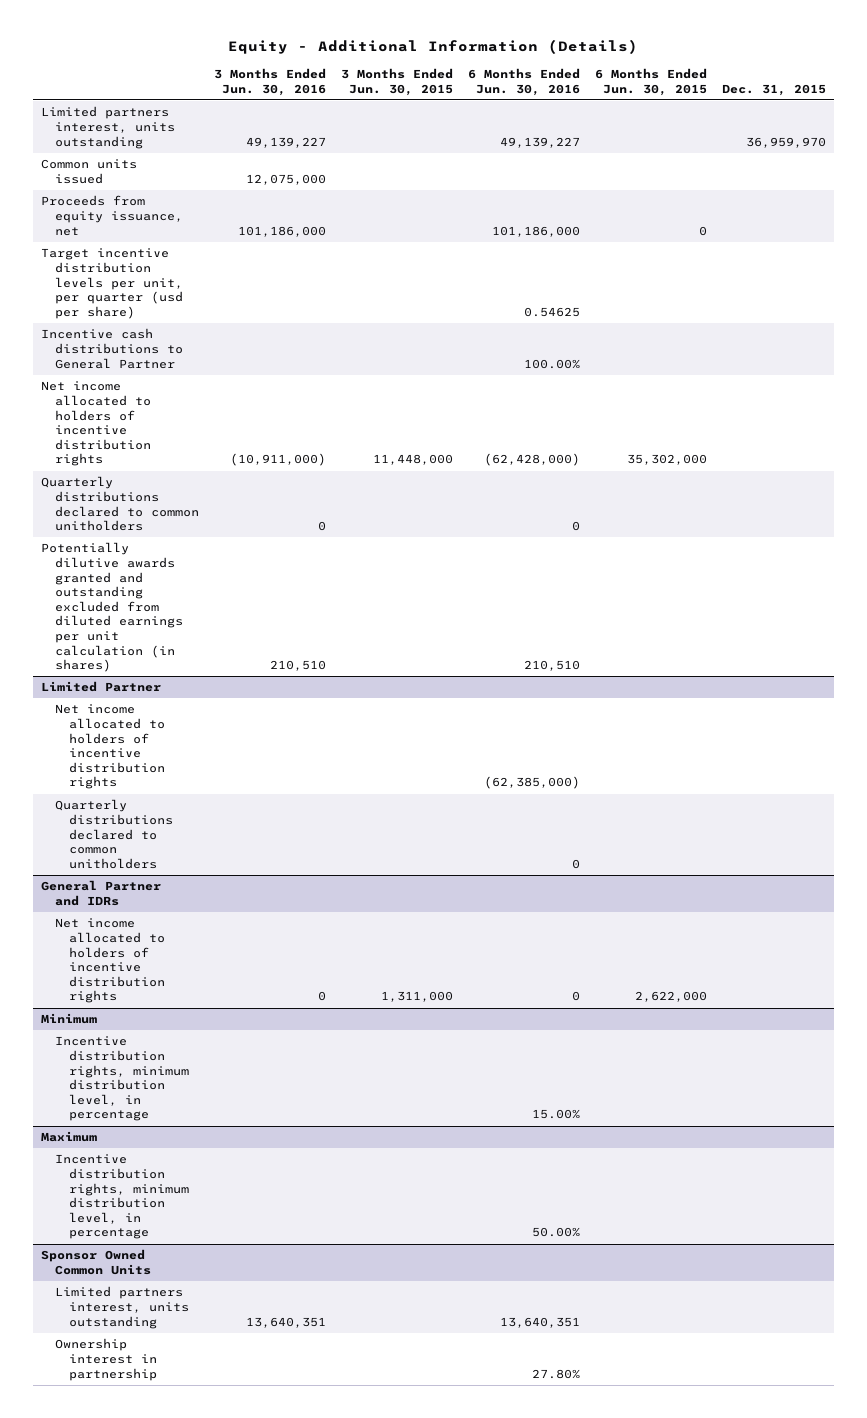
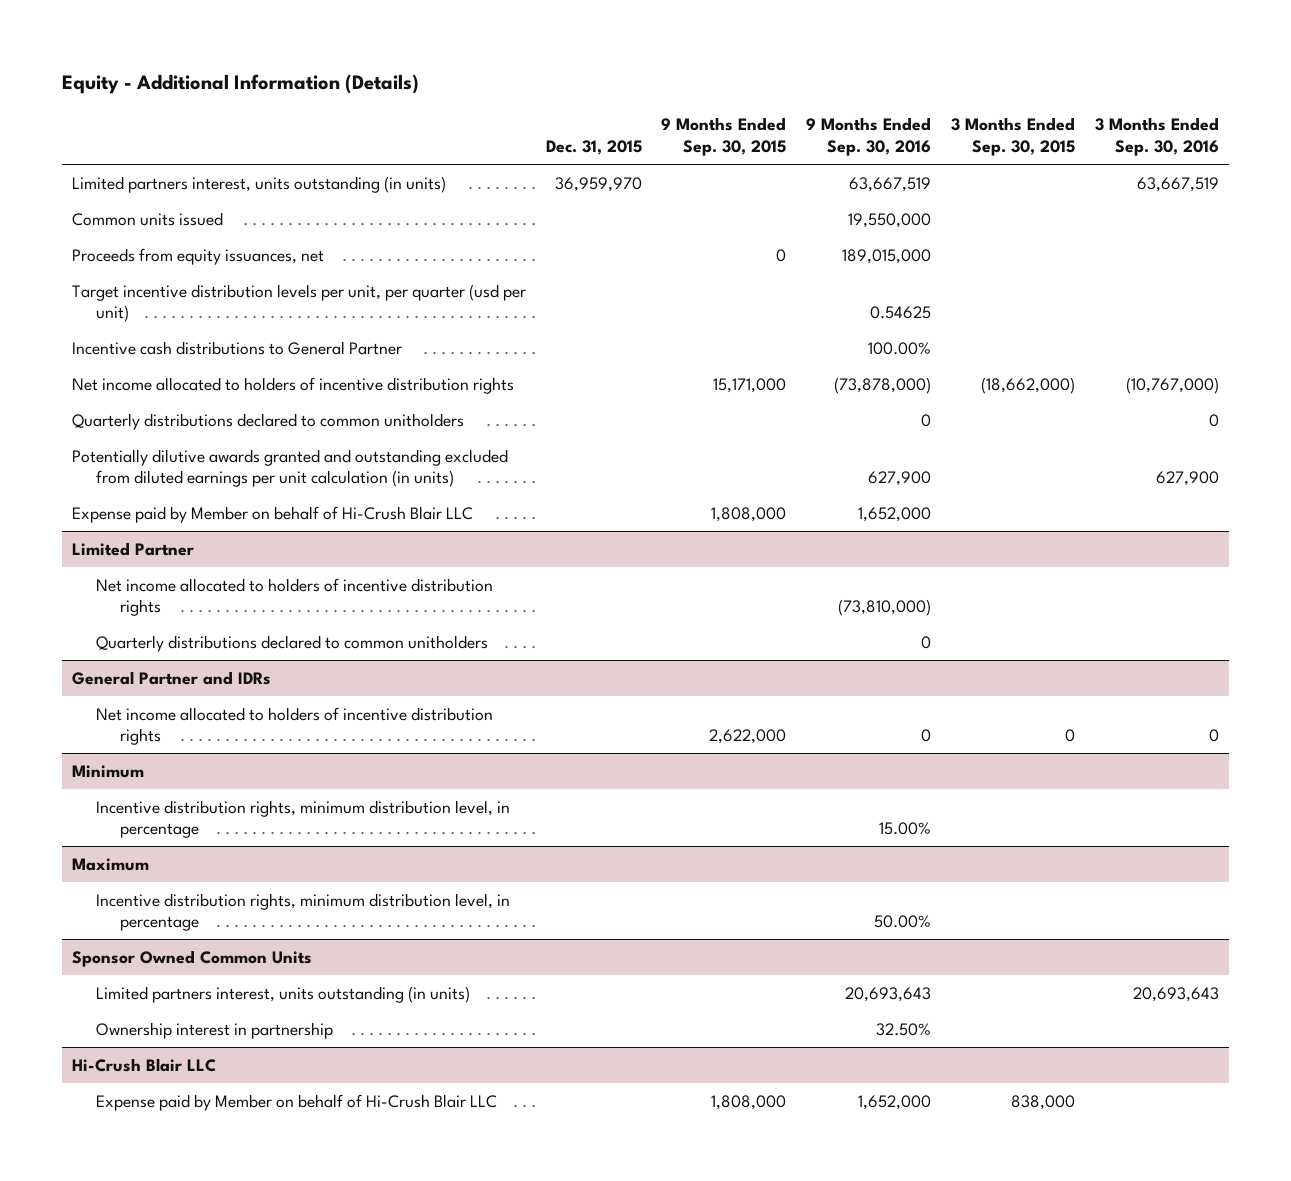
[214,67,327,96] 3 Months Ended Jun. 30, 2016 -> none
[341,67,454,96] 3 Months Ended Jun. 30, 2015 -> none
[468,67,581,96] 6 Months Ended Jun. 30, 2016 -> none
[595,67,708,96] 6 Months Ended Jun. 30, 2015 -> none
none -> [661,117,787,157] 9 Months Ended Sep. 30, 2015
none -> [806,117,932,157] 9 Months Ended Sep. 30, 2016
none -> [951,117,1076,157] 3 Months Ended Sep. 30, 2015
none -> [1094,117,1219,157] 3 Months Ended Sep. 30, 2016
[40,106,175,149] Limited partners interest, units outstanding -> [71,175,446,193] Limited partners interest, units outstanding (in units)
[40,195,183,236] Proceeds from equity issuance, net -> [71,247,324,265] Proceeds from equity issuances, net
[40,248,183,319] Target incentive distribution levels per unit, per quarter (usd per share) -> [71,283,526,323] Target incentive distribution levels per unit, per quarter (usd per unit)
[40,542,183,673] Potentially dilutive awards granted and outstanding excluded from diluted earnings per unit calculation (in shares) -> [71,448,508,488] Potentially dilutive awards granted and outstanding excluded from diluted earnings per unit calculation (in units)
none -> [71,505,473,523] Expense paid by Member on behalf of Hi-Crush Blair LLC
[54,1286,190,1329] Limited partners interest, units outstanding -> [96,985,471,1003] Limited partners interest, units outstanding (in units)
none -> [71,1057,216,1072] Hi-Crush Blair LLC
none -> [96,1093,498,1111] Expense paid by Member on behalf of Hi-Crush Blair LLC

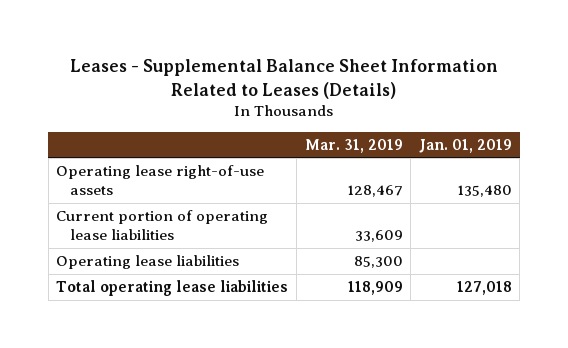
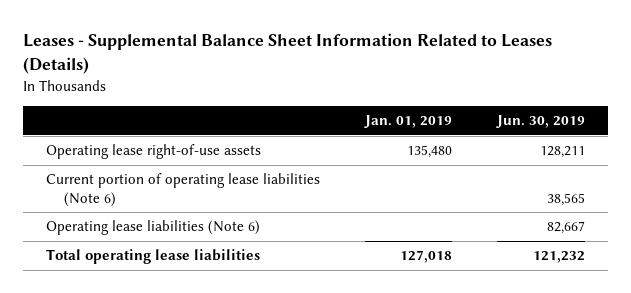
[304,138,403,153] Mar. 31, 2019 -> none
none -> [496,115,586,129] Jun. 30, 2019
[56,210,269,241] Current portion of operating lease liabilities -> [45,173,320,207] Current portion of operating lease liabilities (Note 6)
[56,255,240,270] Operating lease liabilities -> [45,220,260,236] Operating lease liabilities (Note 6)

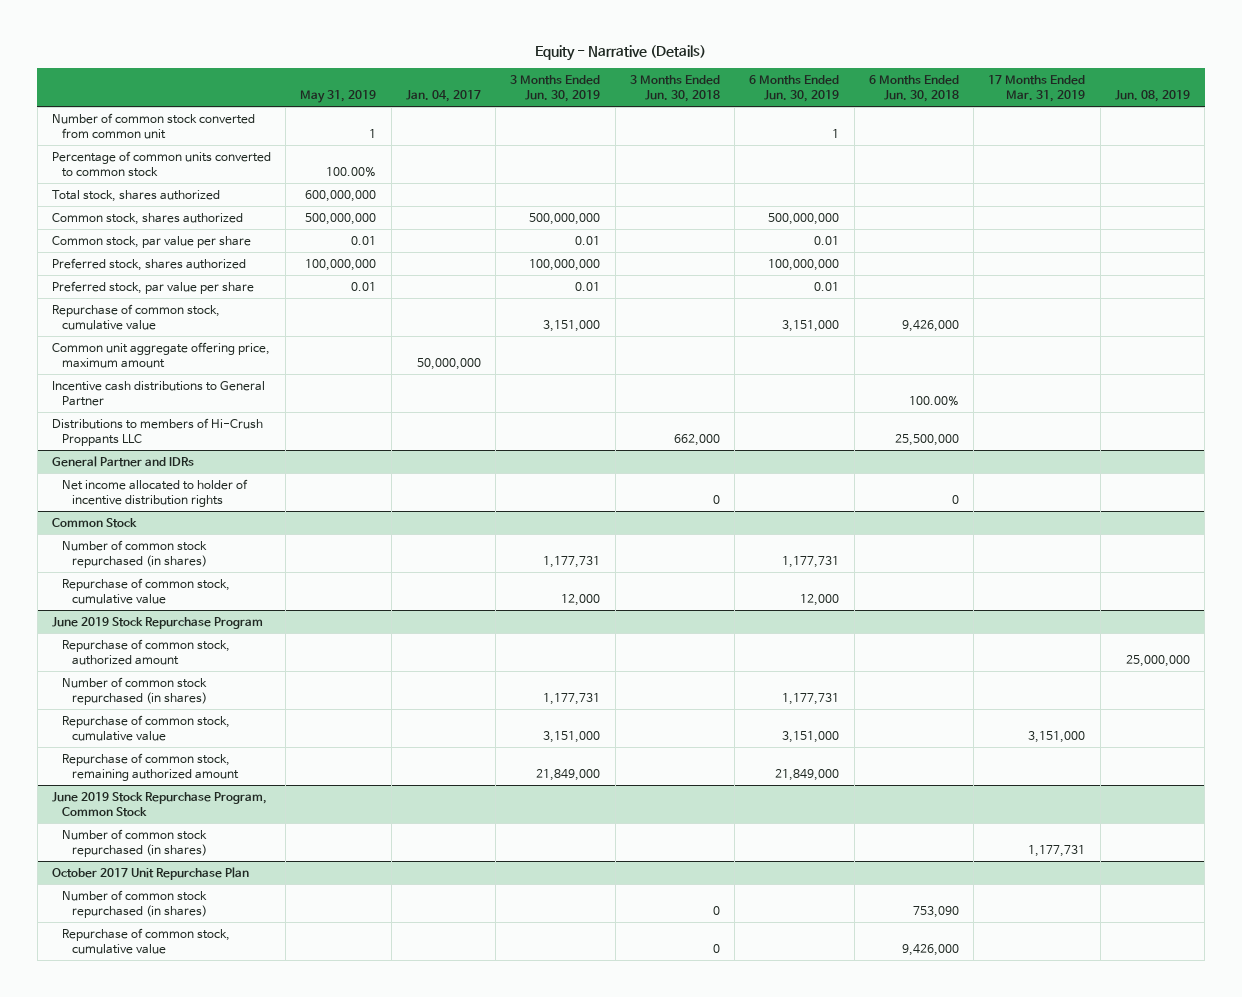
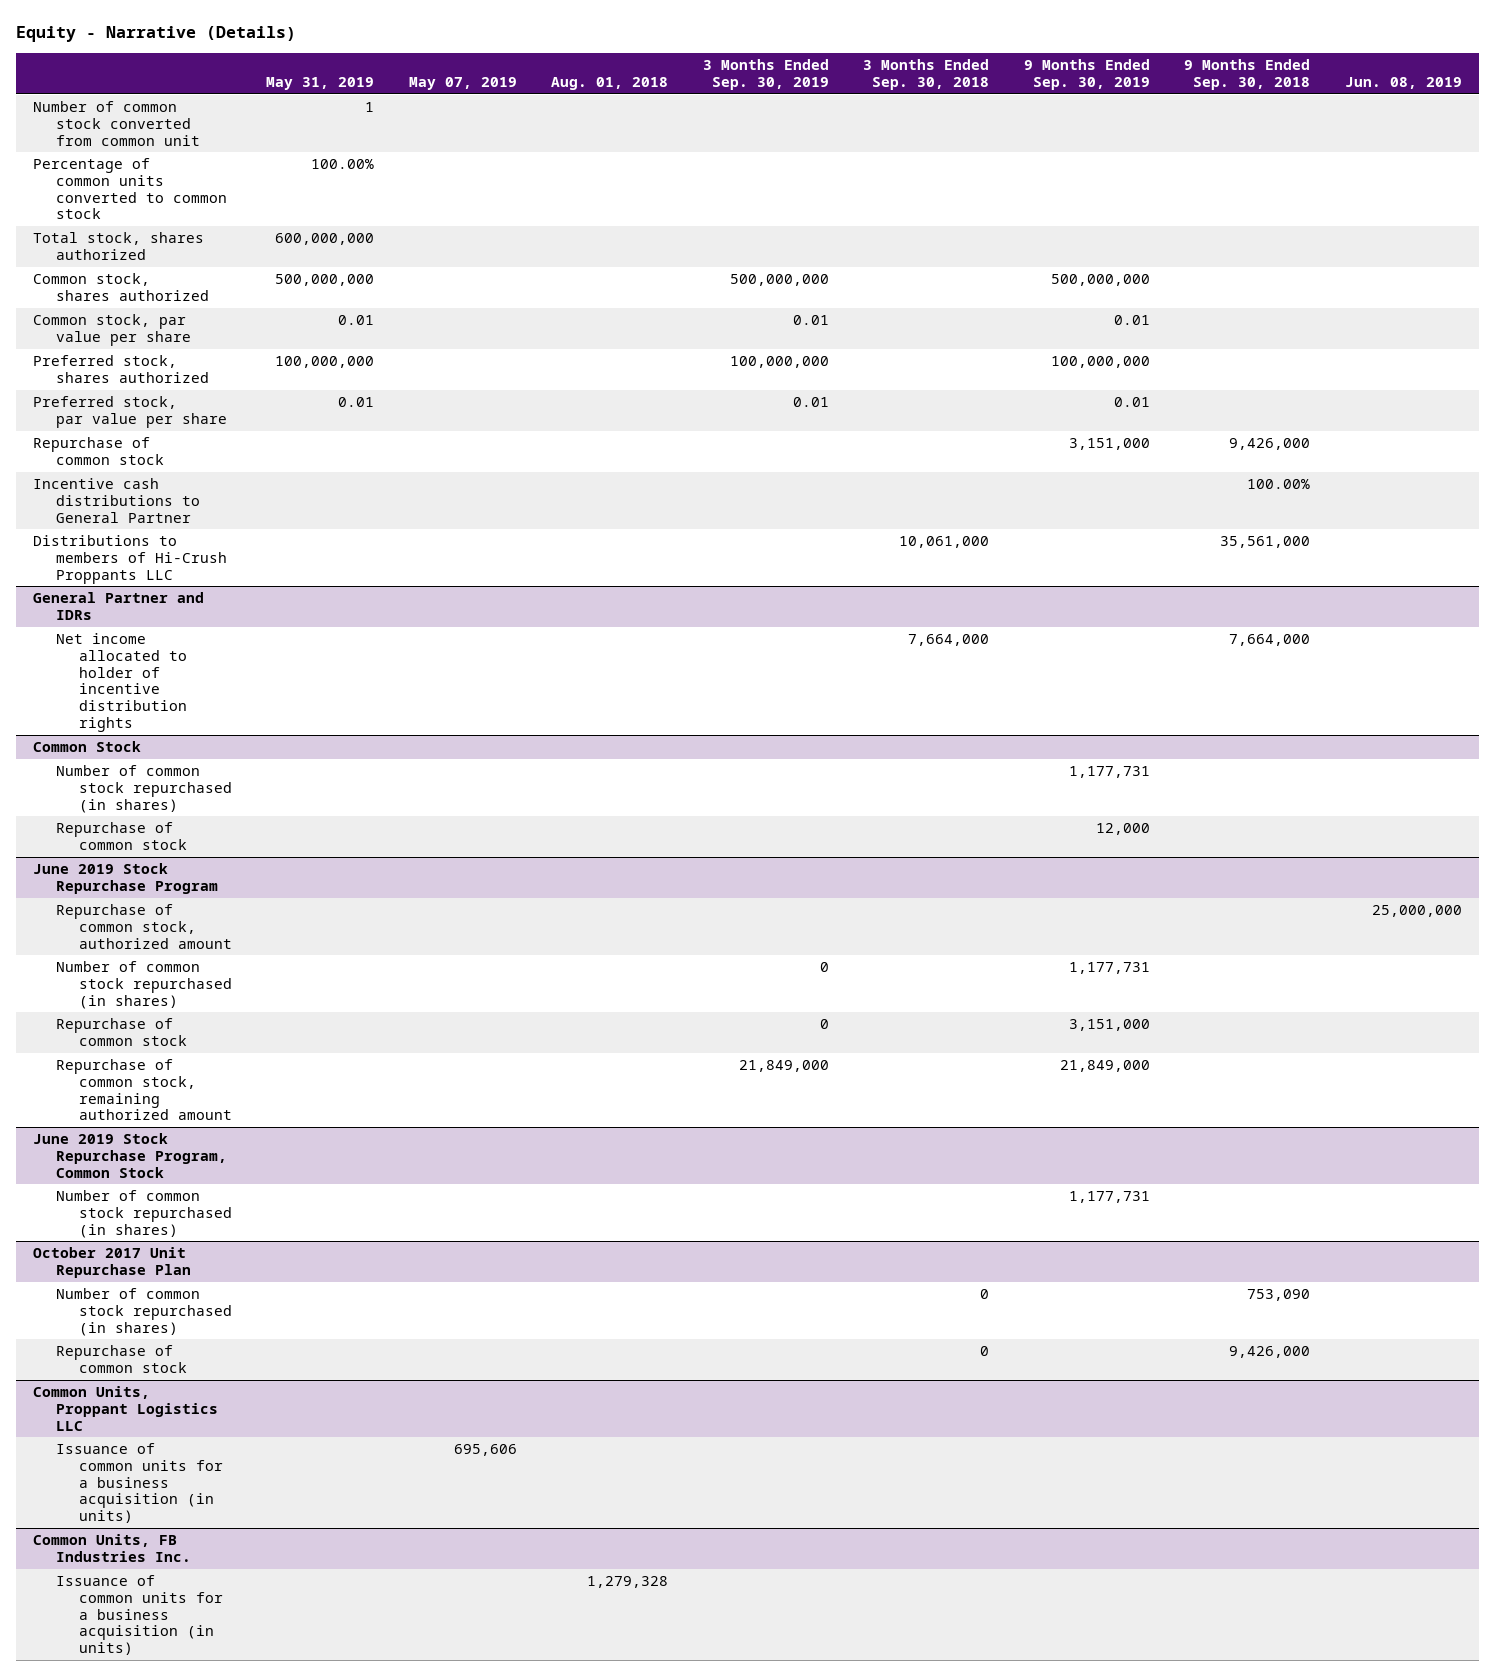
[405,89,481,102] Jan. 04, 2017 -> none
[510,75,601,102] 3 Months Ended Jun. 30, 2019 -> none
[629,75,720,102] 3 Months Ended Jun. 30, 2018 -> none
[749,75,840,102] 6 Months Ended Jun. 30, 2019 -> none
[868,75,959,102] 6 Months Ended Jun. 30, 2018 -> none
[988,75,1086,102] 17 Months Ended Mar. 31, 2019 -> none
none -> [408,76,517,90] May 07, 2019
none -> [551,76,669,90] Aug. 01, 2018
none -> [702,59,829,90] 3 Months Ended Sep. 30, 2019
none -> [863,59,990,90] 3 Months Ended Sep. 30, 2018
none -> [1023,59,1150,90] 9 Months Ended Sep. 30, 2019
none -> [1184,59,1311,90] 9 Months Ended Sep. 30, 2018
[52,341,271,368] Common unit aggregate offering price, maximum amount -> none
[52,303,221,330] Repurchase of common stock, cumulative value -> [33,437,164,465] Repurchase of common stock
[61,577,230,604] Repurchase of common stock, cumulative value -> [55,822,187,850] Repurchase of common stock
[61,714,230,741] Repurchase of common stock, cumulative value -> [55,1018,187,1046] Repurchase of common stock
[61,927,230,954] Repurchase of common stock, cumulative value -> [55,1345,187,1373] Repurchase of common stock
none -> [33,1386,218,1431] Common Units, Proppant Logistics LLC
none -> [55,1443,223,1524] Issuance of common units for a business acquisition (in units)
none -> [33,1534,191,1562] Common Units, FB Industries Inc.
none -> [55,1575,223,1656] Issuance of common units for a business acquisition (in units)

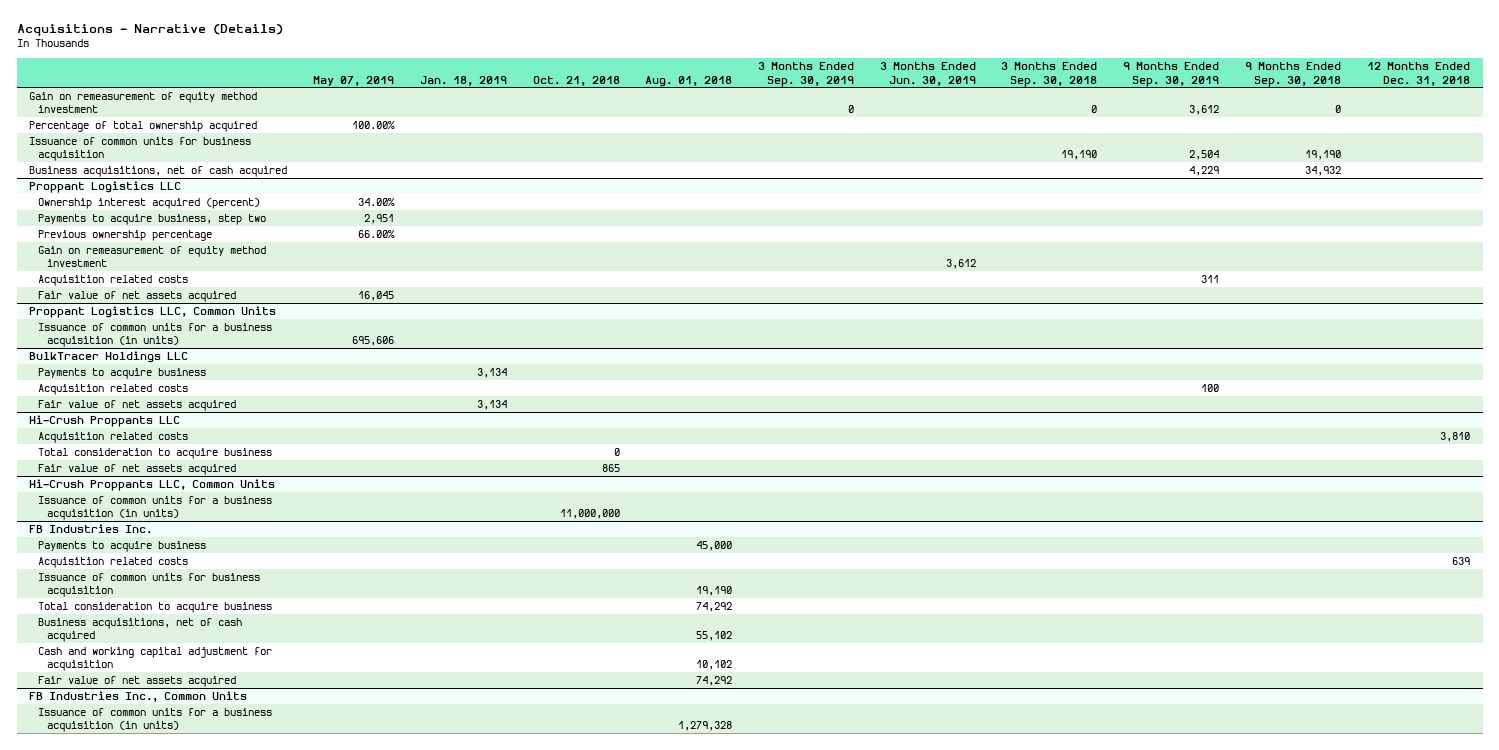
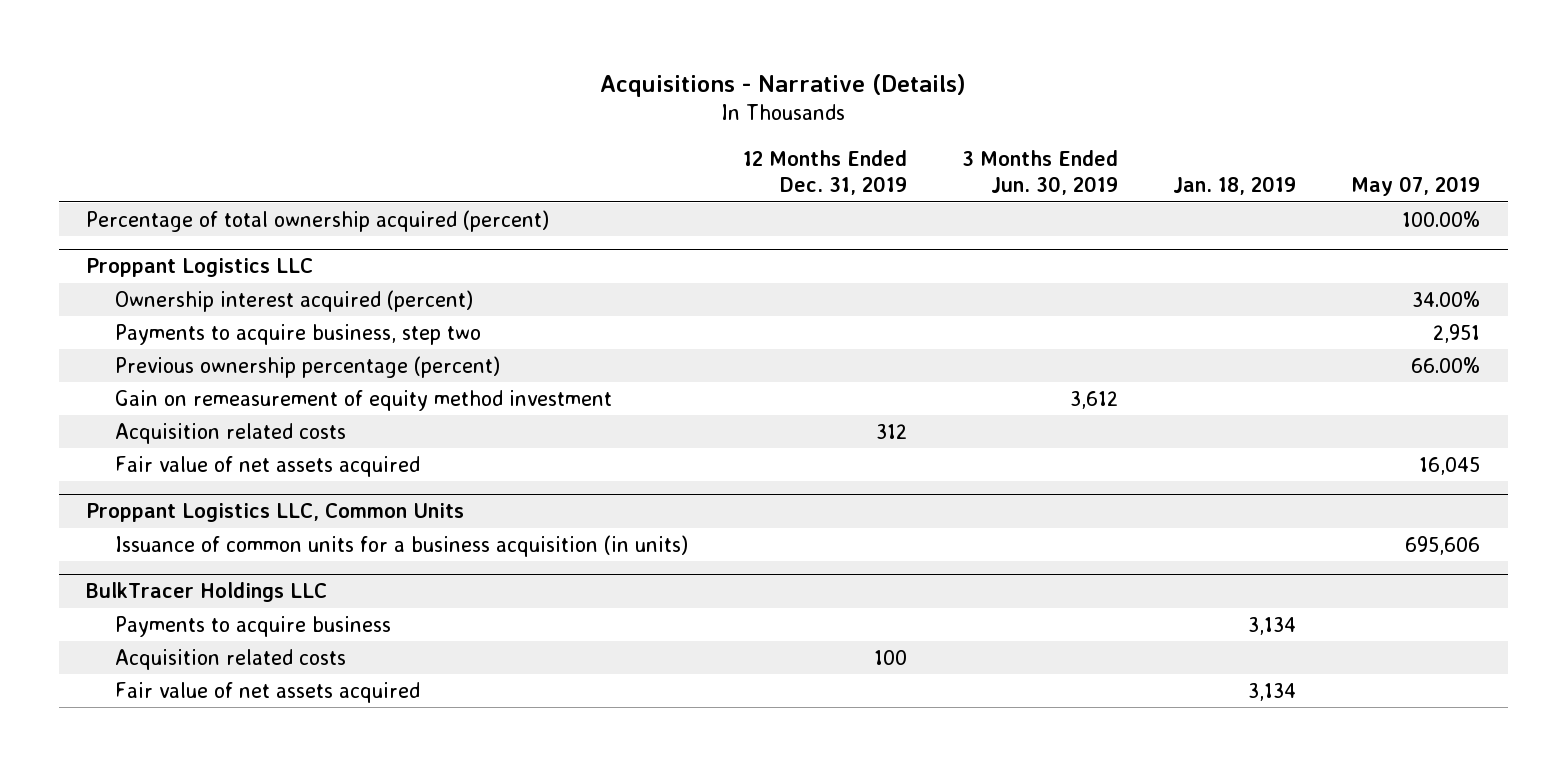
[532,75,620,86] Oct. 21, 2018 -> none
[645,75,733,87] Aug. 01, 2018 -> none
[758,62,855,87] 3 Months Ended Sep. 30, 2019 -> none
[1001,62,1098,87] 3 Months Ended Sep. 30, 2018 -> none
[1123,62,1220,87] 9 Months Ended Sep. 30, 2019 -> none
[1244,62,1341,87] 9 Months Ended Sep. 30, 2018 -> none
[1366,62,1470,86] 12 Months Ended Dec. 31, 2018 -> none
none -> [743,149,908,196] 12 Months Ended Dec. 31, 2019
[29,92,258,114] Gain on remeasurement of equity method investment -> none
[29,137,252,162] Issuance of common units for business acquisition -> none
[29,166,288,178] Business acquisitions, net of cash acquired -> none
[29,121,258,133] Percentage of total ownership acquired -> [86,209,550,232] Percentage of total ownership acquired (percent)
[38,230,213,242] Previous ownership percentage -> [114,355,500,378] Previous ownership percentage (percent)
[29,415,181,428] Hi-Crush Proppants LLC -> none
[38,432,189,444] Acquisition related costs -> none
[38,448,273,460] Total consideration to acquire business -> none
[38,464,237,476] Fair value of net assets acquired -> none
[29,479,276,492] Hi-Crush Proppants LLC, Common Units -> none
[38,496,273,521] Issuance of common units for a business acquisition (in units) -> none
[29,524,153,535] FB Industries Inc. -> none
[38,541,207,553] Payments to acquire business -> none
[38,557,189,569] Acquisition related costs -> none
[38,573,261,598] Issuance of common units for business acquisition -> none
[38,602,273,614] Total consideration to acquire business -> none
[38,618,243,643] Business acquisitions, net of cash acquired -> none
[38,647,273,672] Cash and working capital adjustment for acquisition -> none
[38,676,237,688] Fair value of net assets acquired -> none
[29,691,248,703] FB Industries Inc., Common Units -> none
[38,708,273,733] Issuance of common units for a business acquisition (in units) -> none

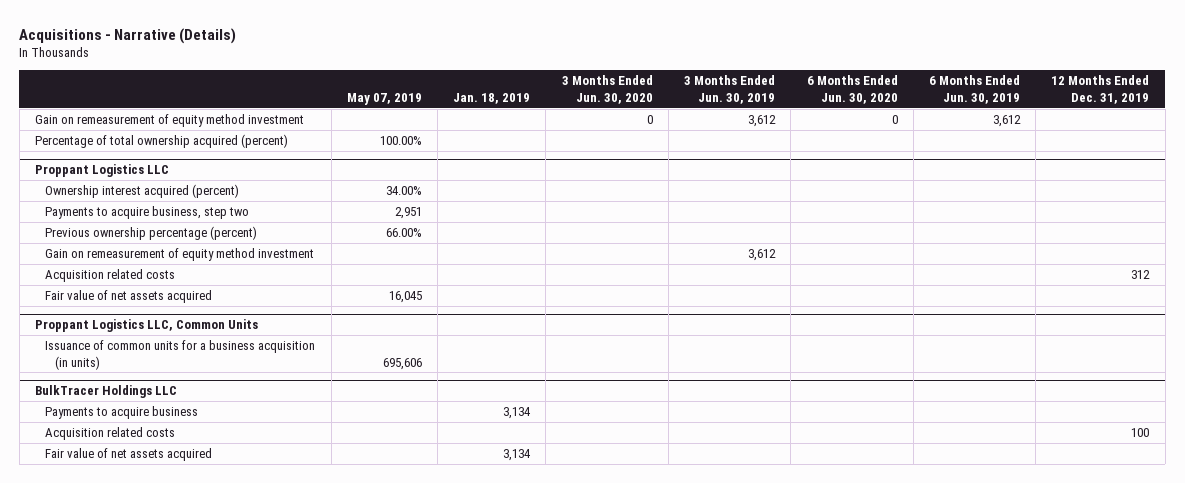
none -> [561,75,653,105] 3 Months Ended Jun. 30, 2020
none -> [806,75,898,105] 6 Months Ended Jun. 30, 2020
none -> [929,75,1021,105] 6 Months Ended Jun. 30, 2019
none -> [35,113,305,127] Gain on remeasurement of equity method investment

